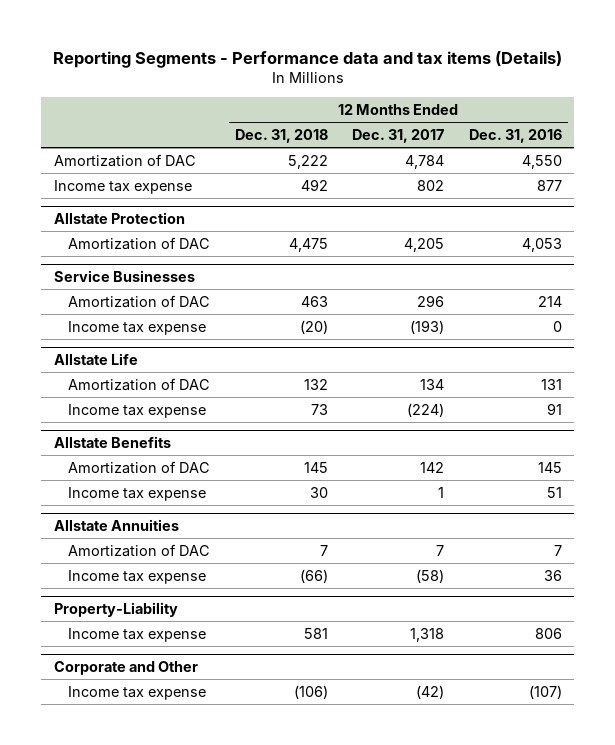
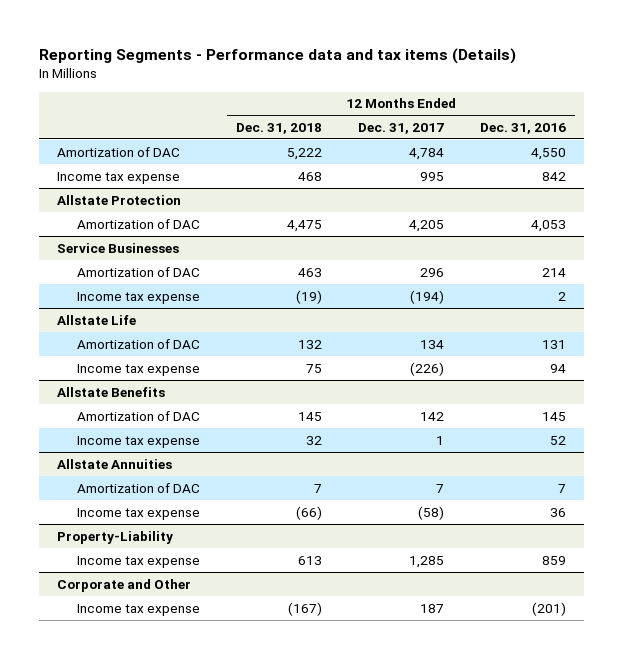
[300,178,328,191] 492 -> [297,171,322,181] 468
[417,179,445,191] 802 -> [420,171,445,181] 995
[536,179,562,191] 877 -> [542,171,567,181] 842
[299,319,328,334] (20) -> [295,289,322,304] (19)
[410,319,445,334] (193) -> [410,289,445,304] (194)
[552,320,562,332] 0 -> [558,291,567,301] 2
[310,403,328,415] 73 -> [305,363,322,373] 75
[407,402,445,417] (224) -> [410,361,445,376] (226)
[546,402,562,415] 91 -> [550,363,567,373] 94
[309,486,328,498] 30 -> [305,435,322,445] 32
[546,486,562,498] 51 -> [550,435,567,445] 52
[303,627,328,639] 581 -> [297,555,322,565] 613
[410,627,445,642] 1,318 -> [409,555,445,568] 1,285
[534,627,562,639] 806 -> [542,555,567,565] 859
[293,684,328,699] (106) -> [287,601,322,616] (167)
[416,684,445,699] (42) -> [420,603,445,613] 187
[528,684,562,699] (107) -> [532,601,567,616] (201)

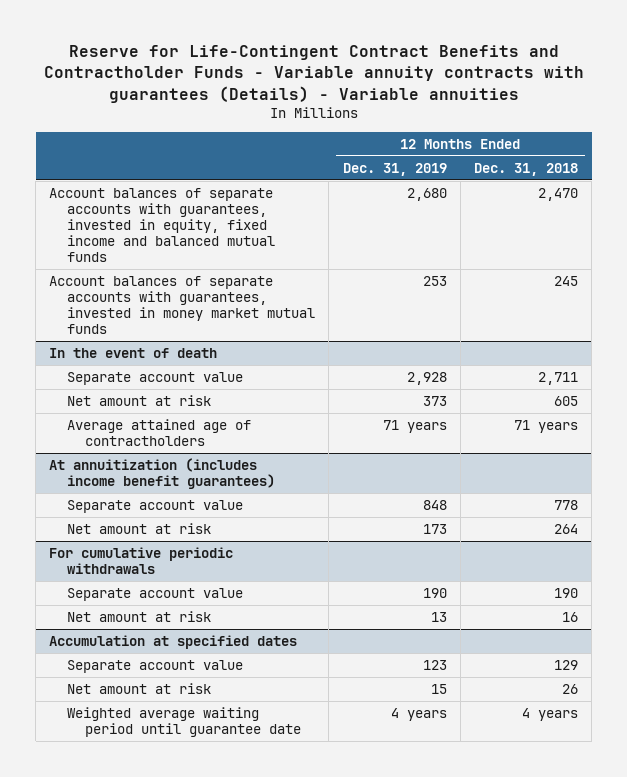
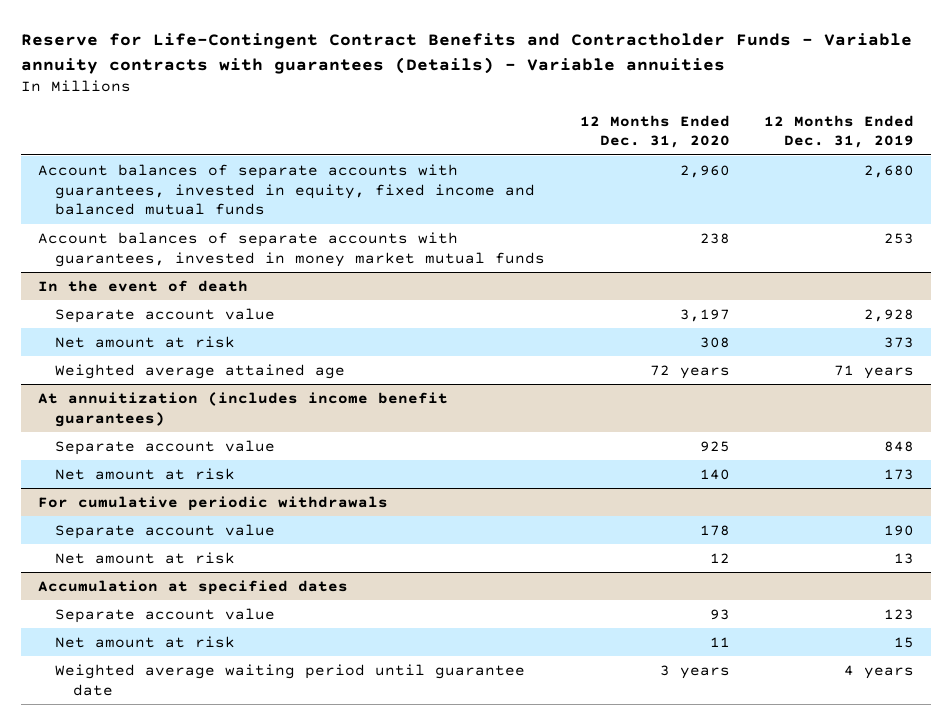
[474,162,579,176] Dec. 31, 2018 -> none
none -> [579,114,730,149] 12 Months Ended Dec. 31, 2020
[67,419,252,446] Average attained age of contractholders -> [55,363,346,379] Weighted average attained age

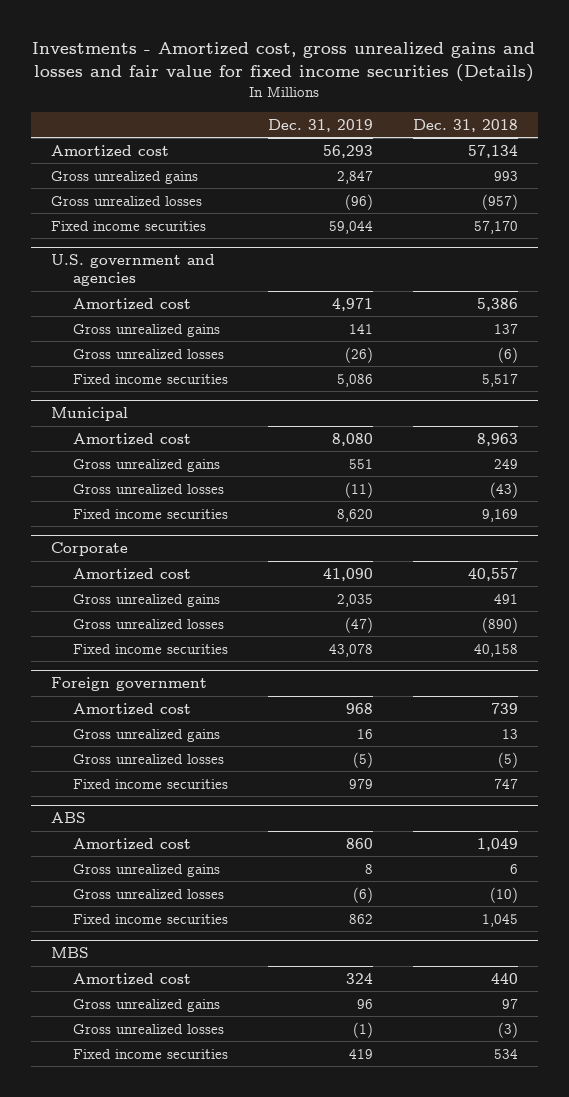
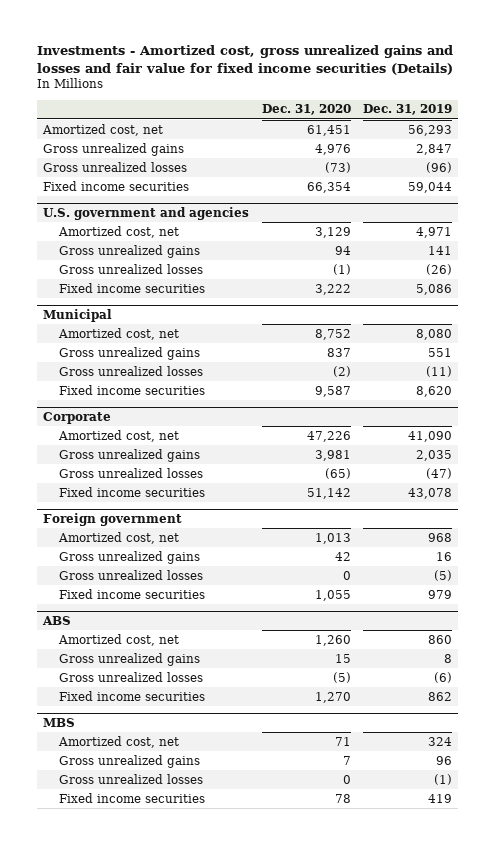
[413,118,519,132] Dec. 31, 2018 -> none
none -> [261,104,351,116] Dec. 31, 2020
[50,144,169,157] Amortized cost -> [42,123,164,136] Amortized cost, net
[73,297,192,310] Amortized cost -> [58,225,180,238] Amortized cost, net
[73,432,192,445] Amortized cost -> [58,327,180,340] Amortized cost, net
[73,567,192,580] Amortized cost -> [58,429,180,442] Amortized cost, net
[73,702,192,715] Amortized cost -> [58,531,180,544] Amortized cost, net
[73,837,192,850] Amortized cost -> [58,633,180,646] Amortized cost, net
[73,972,192,985] Amortized cost -> [58,735,180,748] Amortized cost, net

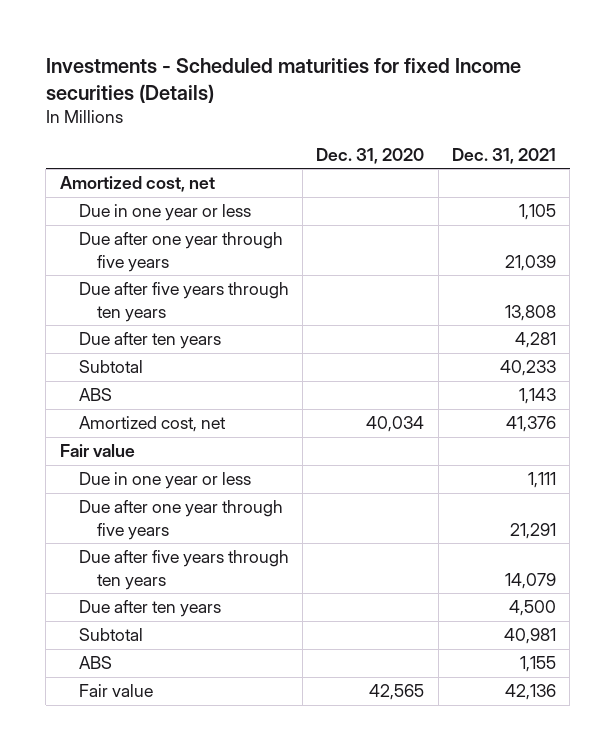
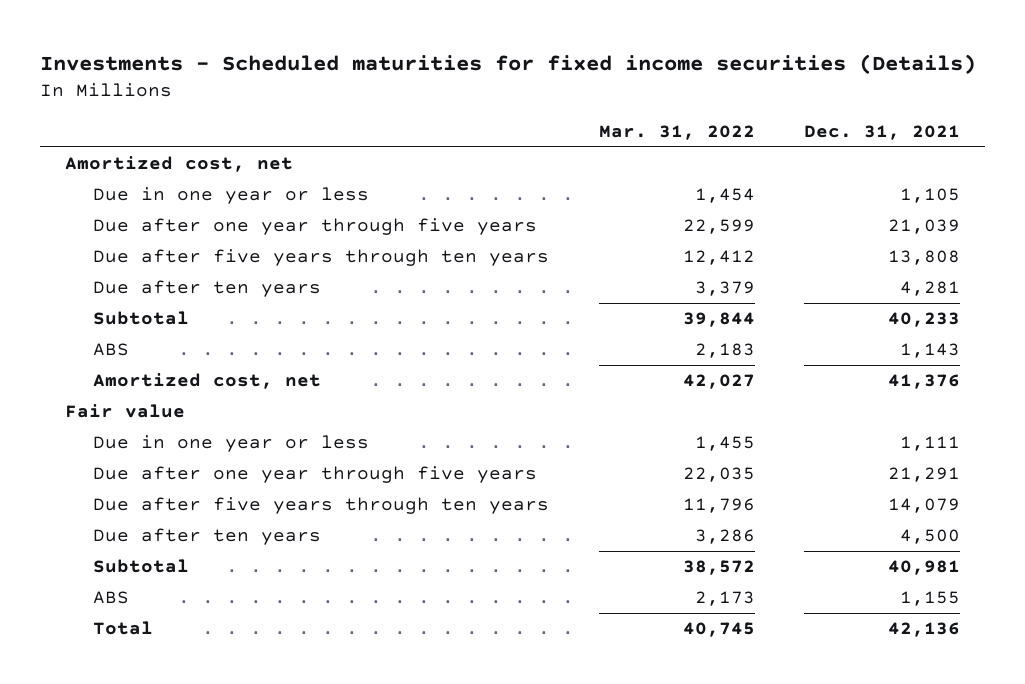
[45,57,521,103] Investments - Scheduled maturities for fixed Income securities (Details) -> [39,53,976,74] Investments - Scheduled maturities for fixed income securities (Details)
[316,148,425,165] Dec. 31, 2020 -> none
none -> [598,124,755,140] Mar. 31, 2022
[78,684,153,698] Fair value -> [92,621,153,636] Total

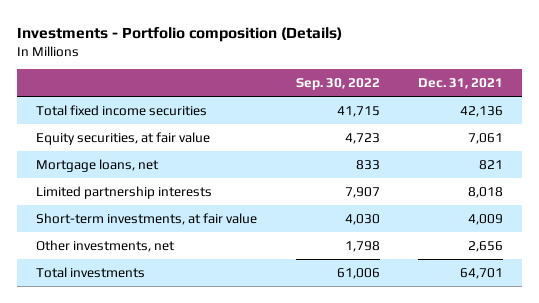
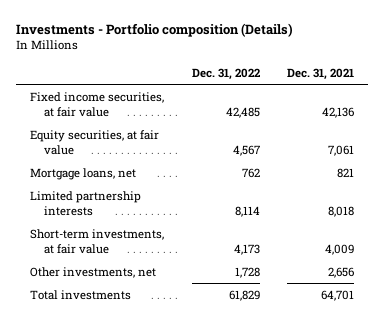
[295,78,380,91] Sep. 30, 2022 -> none
none -> [191,67,260,80] Dec. 31, 2022
[36,104,208,116] Total fixed income securities -> [30,91,165,117] Fixed income securities, at fair value

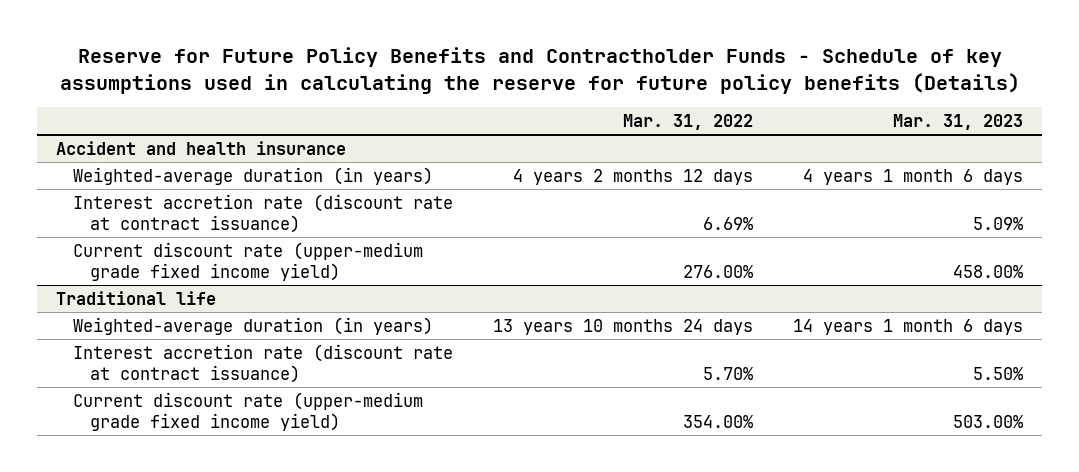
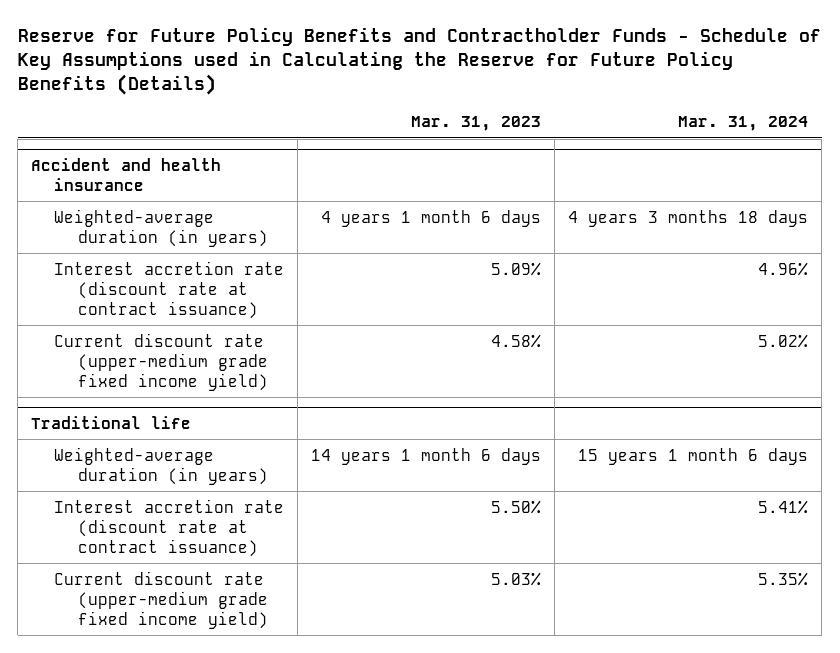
[59,47,1020,94] Reserve for Future Policy Benefits and Contractholder Funds - Schedule of key assumptions used in calculating the reserve for future policy benefits (Details) -> [17,26,821,96] Reserve for Future Policy Benefits and Contractholder Funds - Schedule of Key Assumptions used in Calculating the Reserve for Future Policy Benefits (Details)
[622,113,753,130] Mar. 31, 2022 -> none
none -> [678,116,809,132] Mar. 31, 2024
[952,264,1023,278] 458.00% -> [491,333,542,348] 4.58%
[952,414,1023,428] 503.00% -> [491,571,542,586] 5.03%

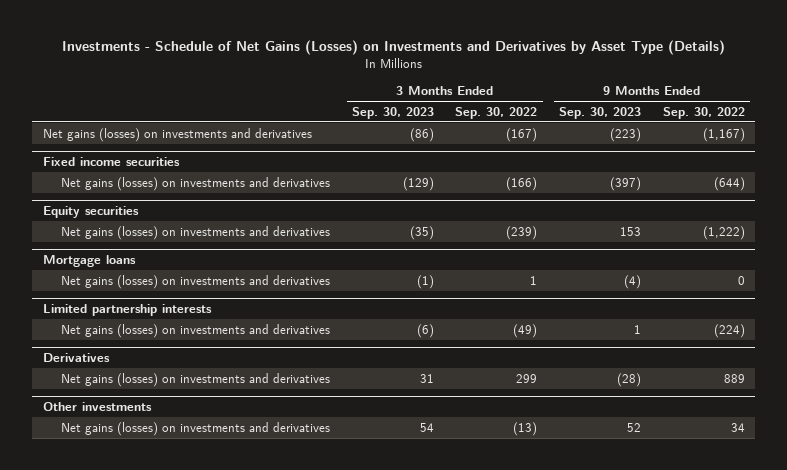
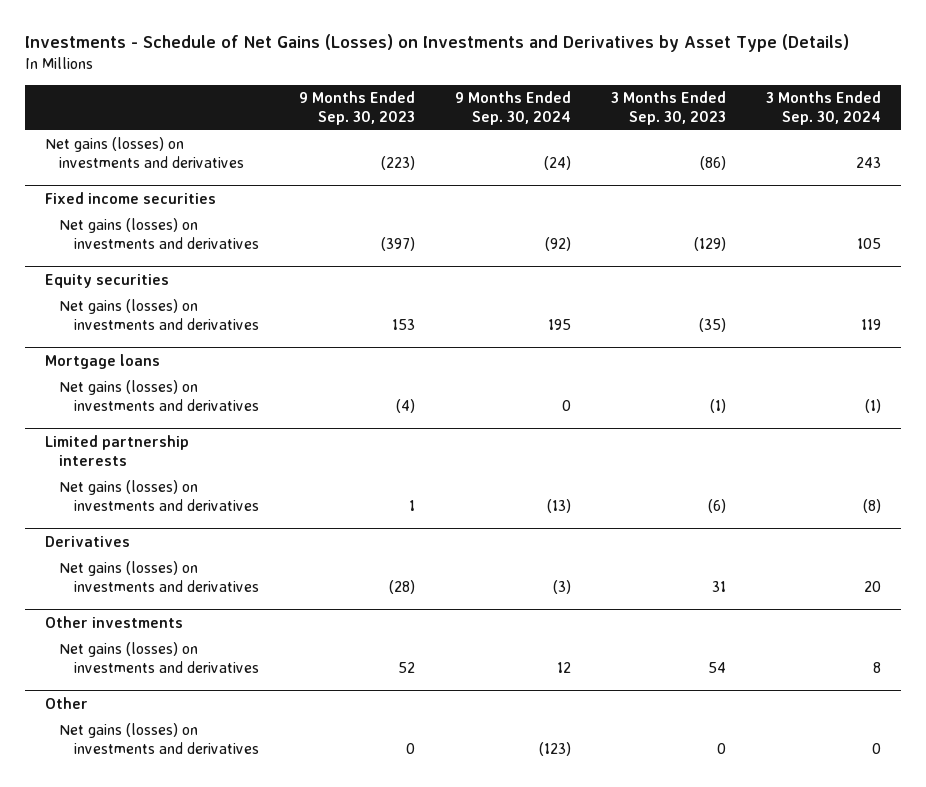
[455,106,538,119] Sep. 30, 2022 -> none
[662,106,745,119] Sep. 30, 2022 -> none
none -> [455,91,572,125] 9 Months Ended Sep. 30, 2024
none -> [766,91,882,125] 3 Months Ended Sep. 30, 2024
none -> [44,696,88,709] Other
none -> [59,723,260,755] Net gains (losses) on investments and derivatives

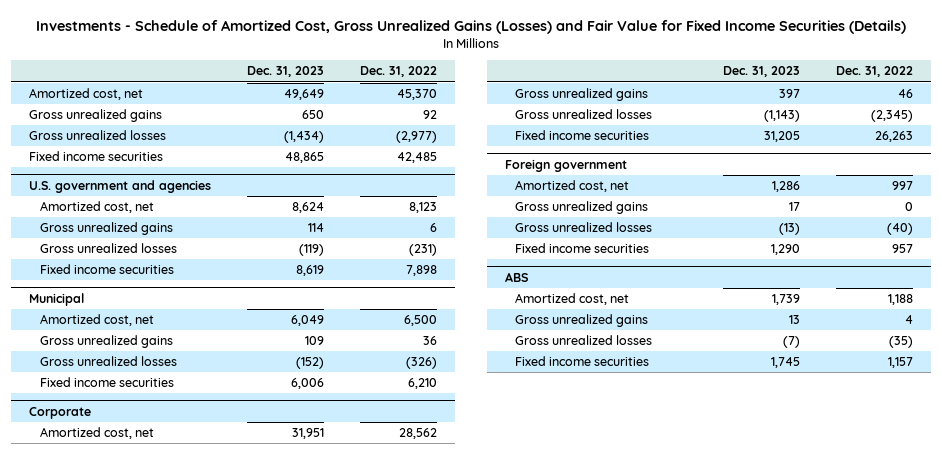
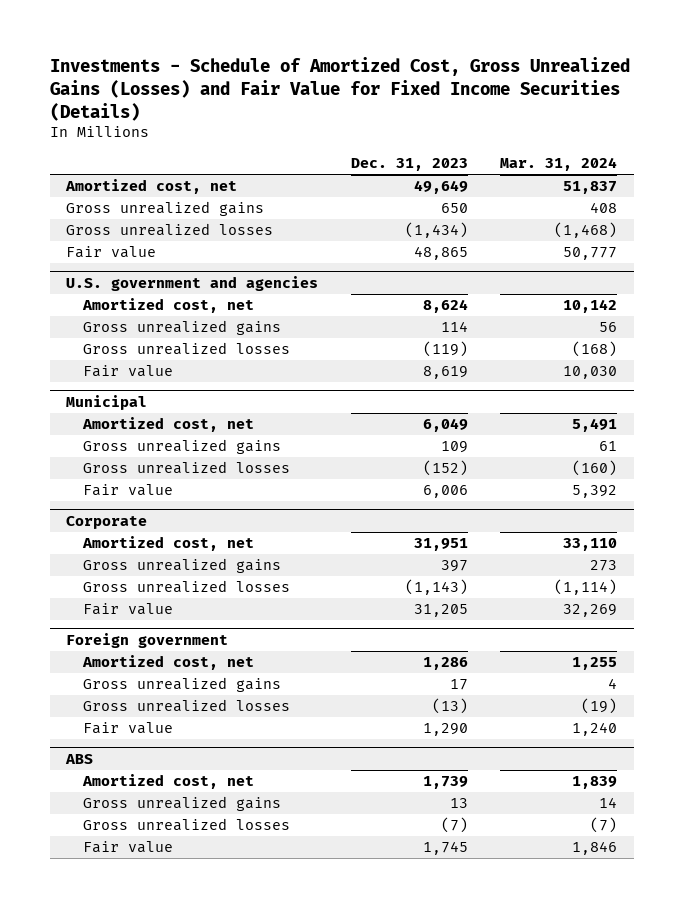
[360,66,438,78] Dec. 31, 2022 -> none
none -> [500,157,618,172] Mar. 31, 2024
[29,151,164,162] Fixed income securities -> [65,246,156,259] Fair value
[39,264,174,275] Fixed income securities -> [83,365,174,378] Fair value
[39,377,174,388] Fixed income securities -> [83,484,174,497] Fair value
[514,130,649,141] Fixed income securities -> [83,603,174,616] Fair value
[514,243,649,254] Fixed income securities -> [83,722,174,735] Fair value
[514,356,649,367] Fixed income securities -> [83,841,174,854] Fair value

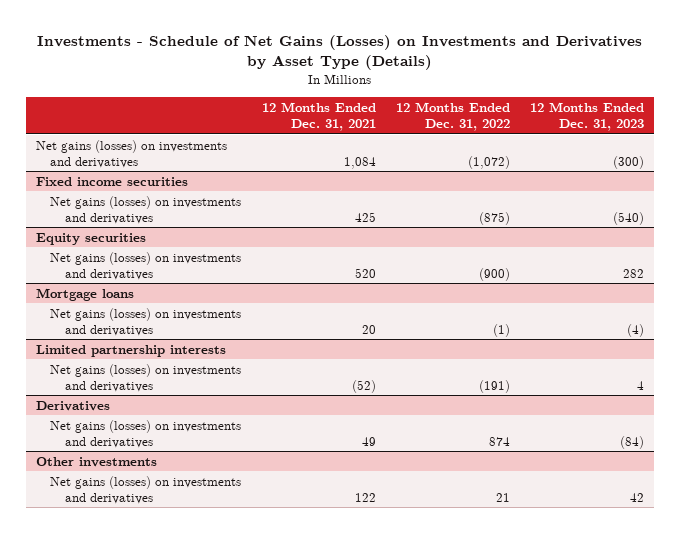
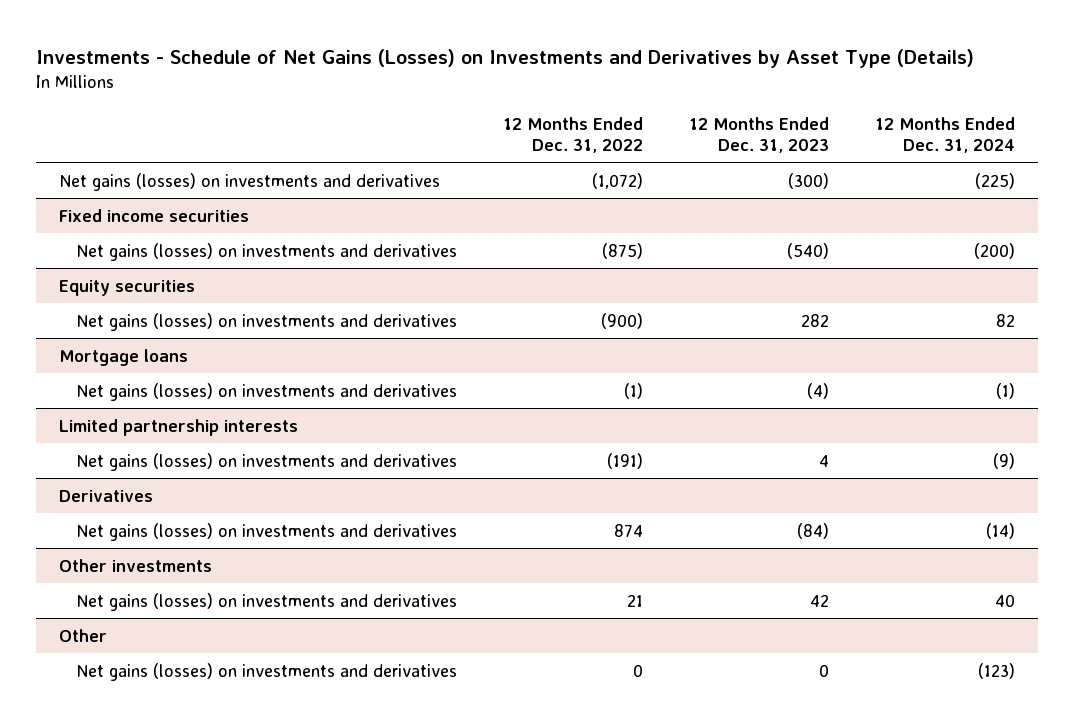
[261,101,376,132] 12 Months Ended Dec. 31, 2021 -> none
none -> [875,116,1016,153] 12 Months Ended Dec. 31, 2024
none -> [58,628,107,642] Other
none -> [76,662,458,681] Net gains (losses) on investments and derivatives

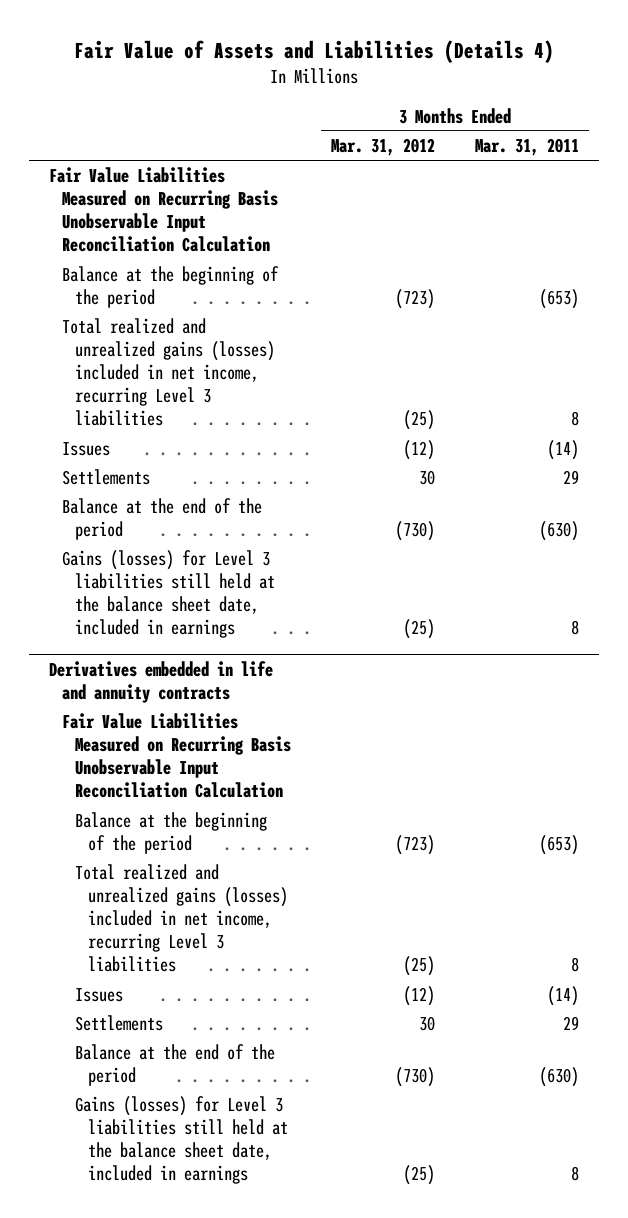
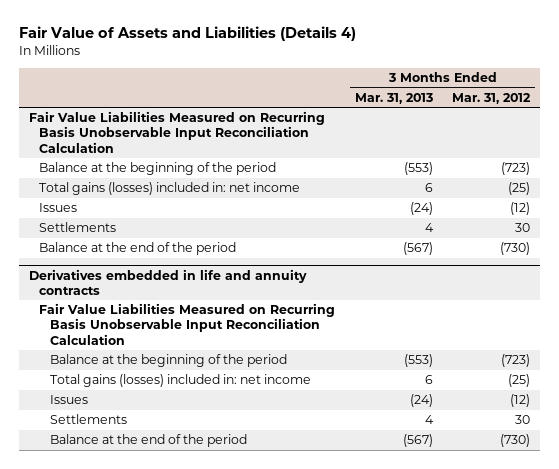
[475,138,580,157] Mar. 31, 2011 -> none
none -> [354,92,433,104] Mar. 31, 2013
[61,318,276,427] Total realized and unrealized gains (losses) included in net income, recurring Level 3 liabilities -> [39,182,301,196] Total gains (losses) included in: net income
[61,550,276,639] Gains (losses) for Level 3 liabilities still held at the balance sheet date, included in earnings -> none
[75,864,289,973] Total realized and unrealized gains (losses) included in net income, recurring Level 3 liabilities -> [49,374,311,388] Total gains (losses) included in: net income
[75,1096,289,1185] Gains (losses) for Level 3 liabilities still held at the balance sheet date, included in earnings -> none

